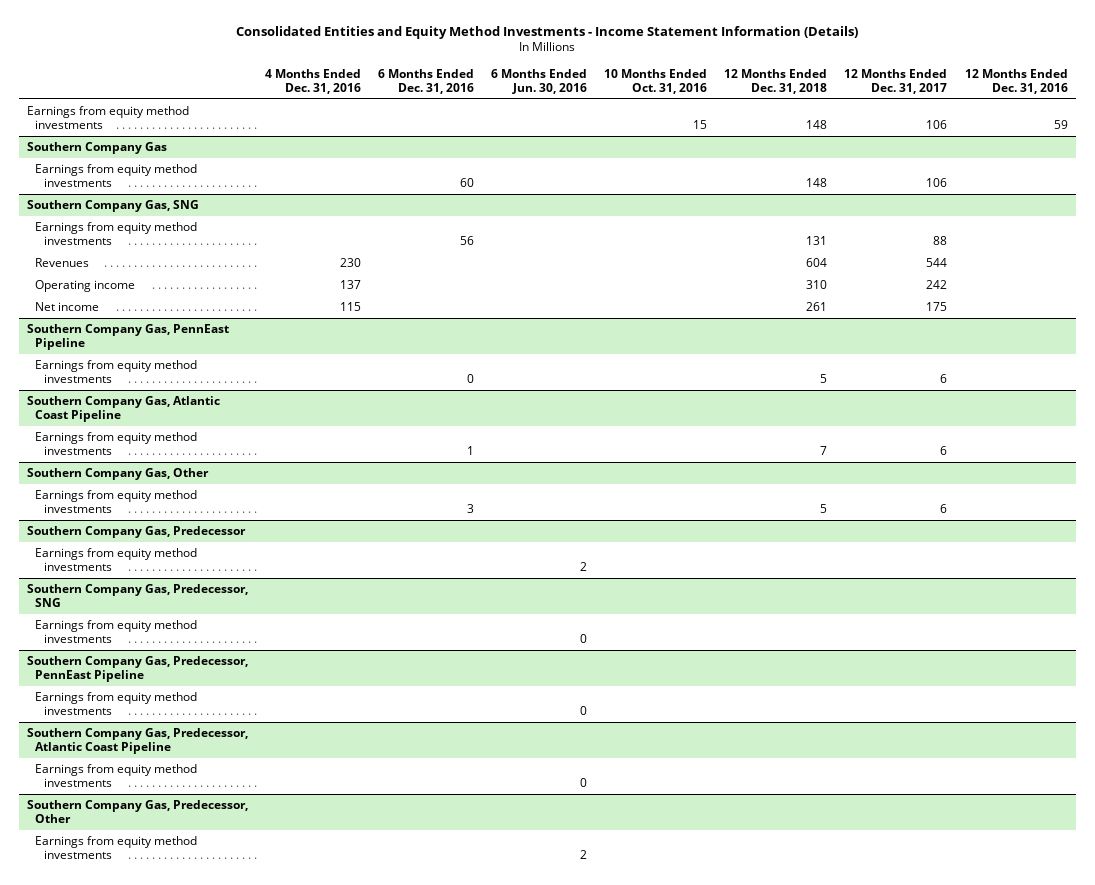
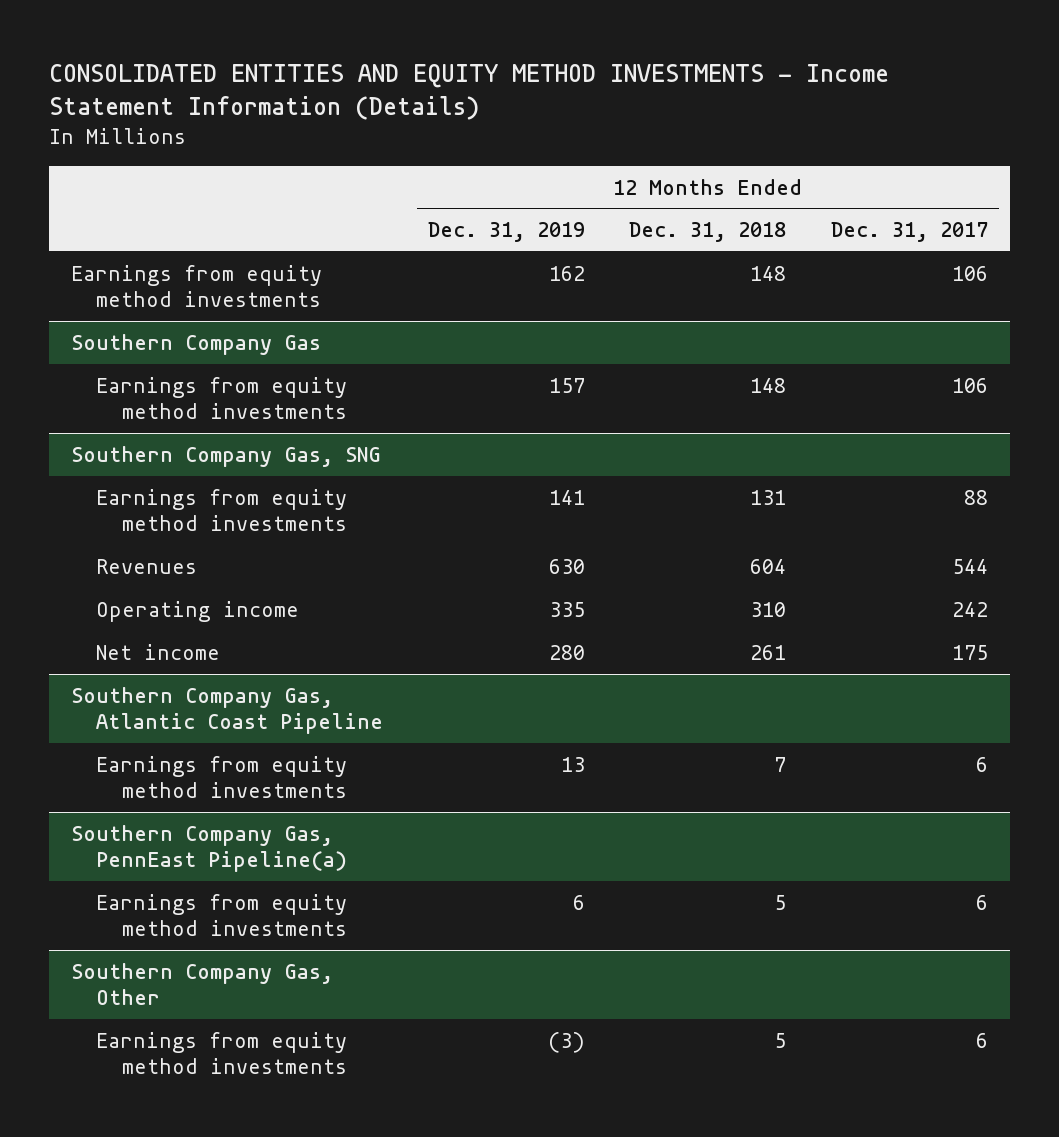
[236,26,859,40] Consolidated Entities and Equity Method Investments - Income Statement Information (Details) -> [48,64,889,121] CONSOLIDATED ENTITIES AND EQUITY METHOD INVESTMENTS - Income Statement Information (Details)
[265,68,362,94] 4 Months Ended Dec. 31, 2016 -> none
[378,68,475,94] 6 Months Ended Dec. 31, 2016 -> none
[491,68,588,94] 6 Months Ended Jun. 30, 2016 -> none
[604,68,708,94] 10 Months Ended Oct. 31, 2016 -> none
[964,68,1068,94] 12 Months Ended Dec. 31, 2016 -> none
none -> [427,222,585,243] Dec. 31, 2019
[27,324,230,351] Southern Company Gas, PennEast Pipeline -> none
[35,360,198,384] Earnings from equity method investments -> none
none -> [71,824,348,872] Southern Company Gas, PennEast Pipeline(a)
none -> [96,893,348,936] Earnings from equity method investments
[27,526,247,539] Southern Company Gas, Predecessor -> none
[35,548,198,572] Earnings from equity method investments -> none
[27,584,249,608] Southern Company Gas, Predecessor, SNG -> none
[35,620,198,644] Earnings from equity method investments -> none
[27,656,249,683] Southern Company Gas, Predecessor, PennEast Pipeline -> none
[35,692,198,716] Earnings from equity method investments -> none
[27,728,249,755] Southern Company Gas, Predecessor, Atlantic Coast Pipeline -> none
[35,764,198,788] Earnings from equity method investments -> none
[27,800,249,824] Southern Company Gas, Predecessor, Other -> none
[35,836,198,860] Earnings from equity method investments -> none

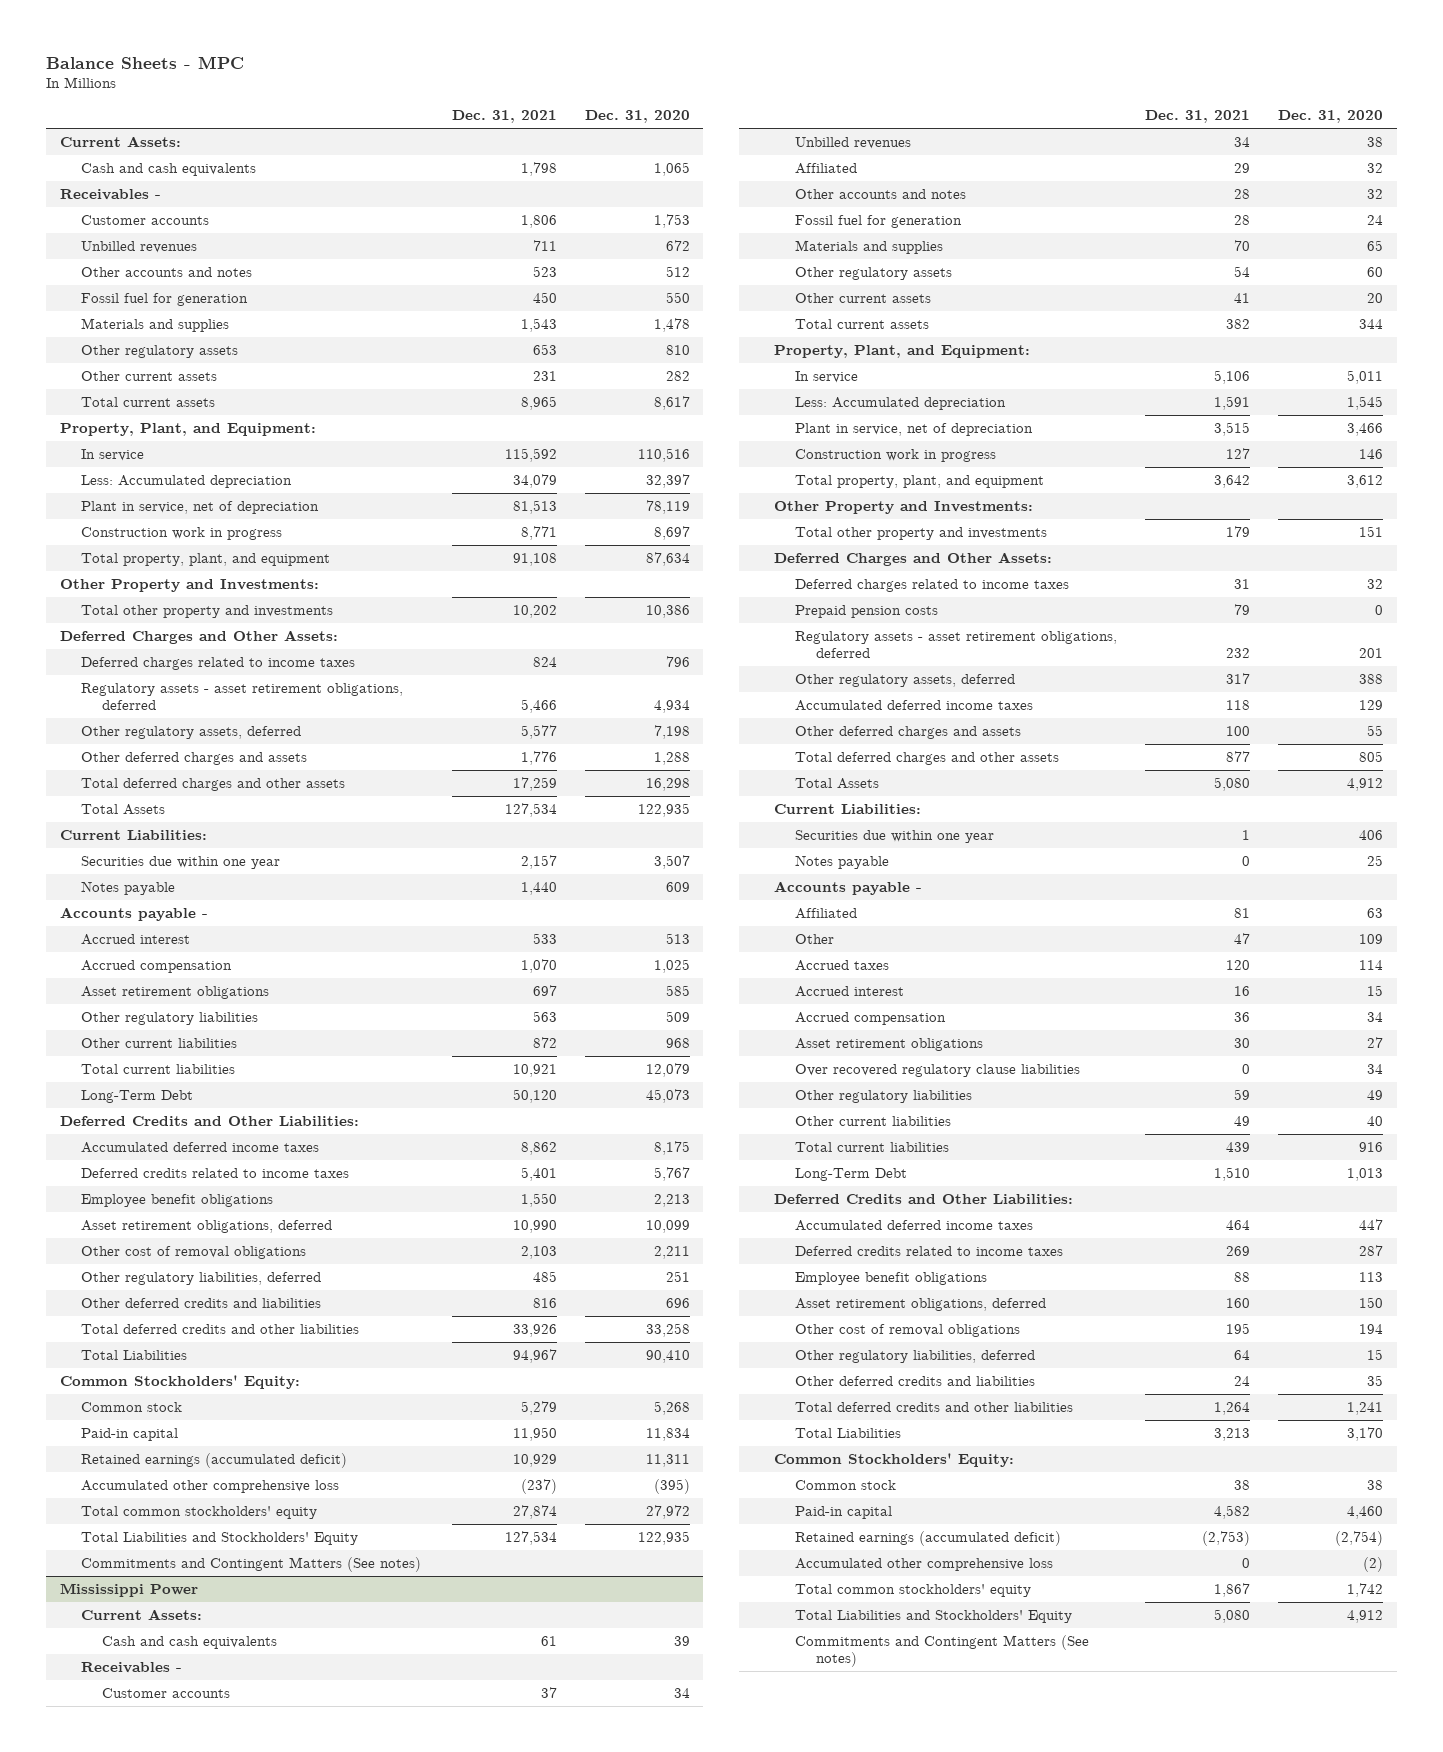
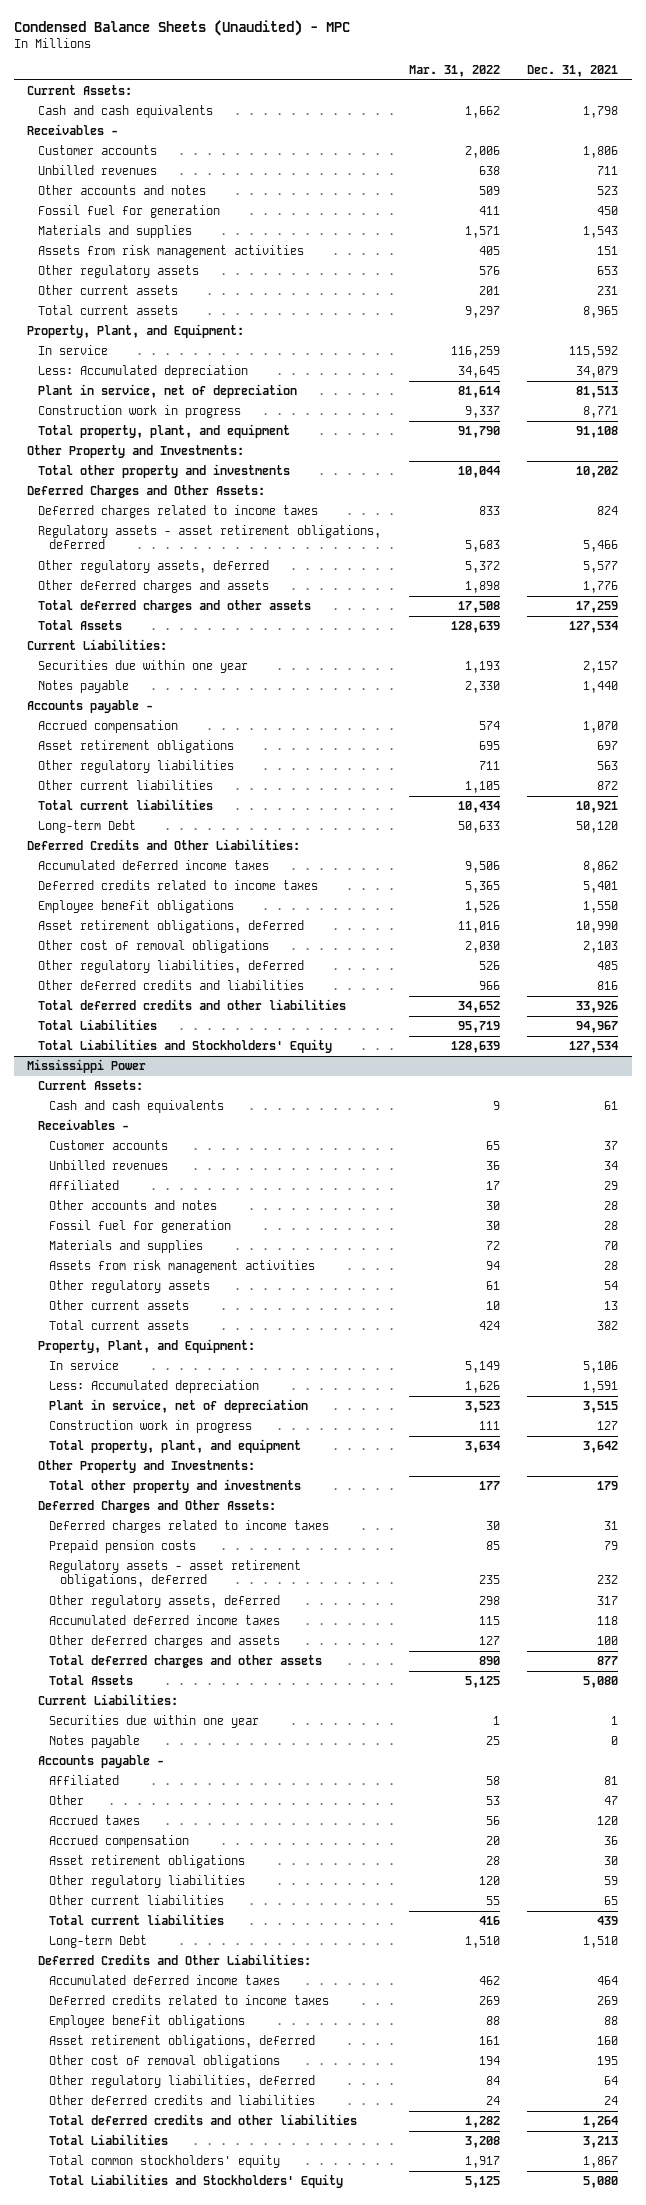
[46,55,245,69] Balance Sheets - MPC -> [13,19,350,36] Condensed Balance Sheets (Unaudited) - MPC
[584,110,690,124] Dec. 31, 2020 -> none
none -> [408,64,500,77] Mar. 31, 2022
none -> [38,245,305,259] Assets from risk management activities
[81,933,191,945] Accrued interest -> none
[81,1089,194,1103] Long-Term Debt -> [38,820,137,834] Long-term Debt
[60,1374,301,1389] Common Stockholders' Equity: -> none
[81,1401,183,1412] Common stock -> none
[81,1427,179,1441] Paid-in capital -> none
[81,1452,348,1468] Retained earnings (accumulated deficit) -> none
[81,1479,340,1493] Accumulated other comprehensive loss -> none
[81,1505,318,1519] Total common stockholders' equity -> none
[81,1556,422,1572] Commitments and Contingent Matters (See notes) -> none
none -> [49,1260,316,1274] Assets from risk management activities
[1234,292,1251,303] 41 -> [604,1301,619,1311] 13
[795,985,905,997] Accrued interest -> none
[795,1063,1081,1077] Over recovered regulatory clause liabilities -> none
[1234,1115,1251,1126] 49 -> [604,1896,619,1906] 65
[795,1167,908,1181] Long-Term Debt -> [49,1935,148,1949] Long-term Debt
[774,1452,1015,1467] Common Stockholders' Equity: -> none
[795,1479,897,1490] Common stock -> none
[795,1505,893,1519] Paid-in capital -> none
[795,1530,1062,1546] Retained earnings (accumulated deficit) -> none
[795,1557,1054,1571] Accumulated other comprehensive loss -> none
[795,1634,1090,1667] Commitments and Contingent Matters (See notes) -> none

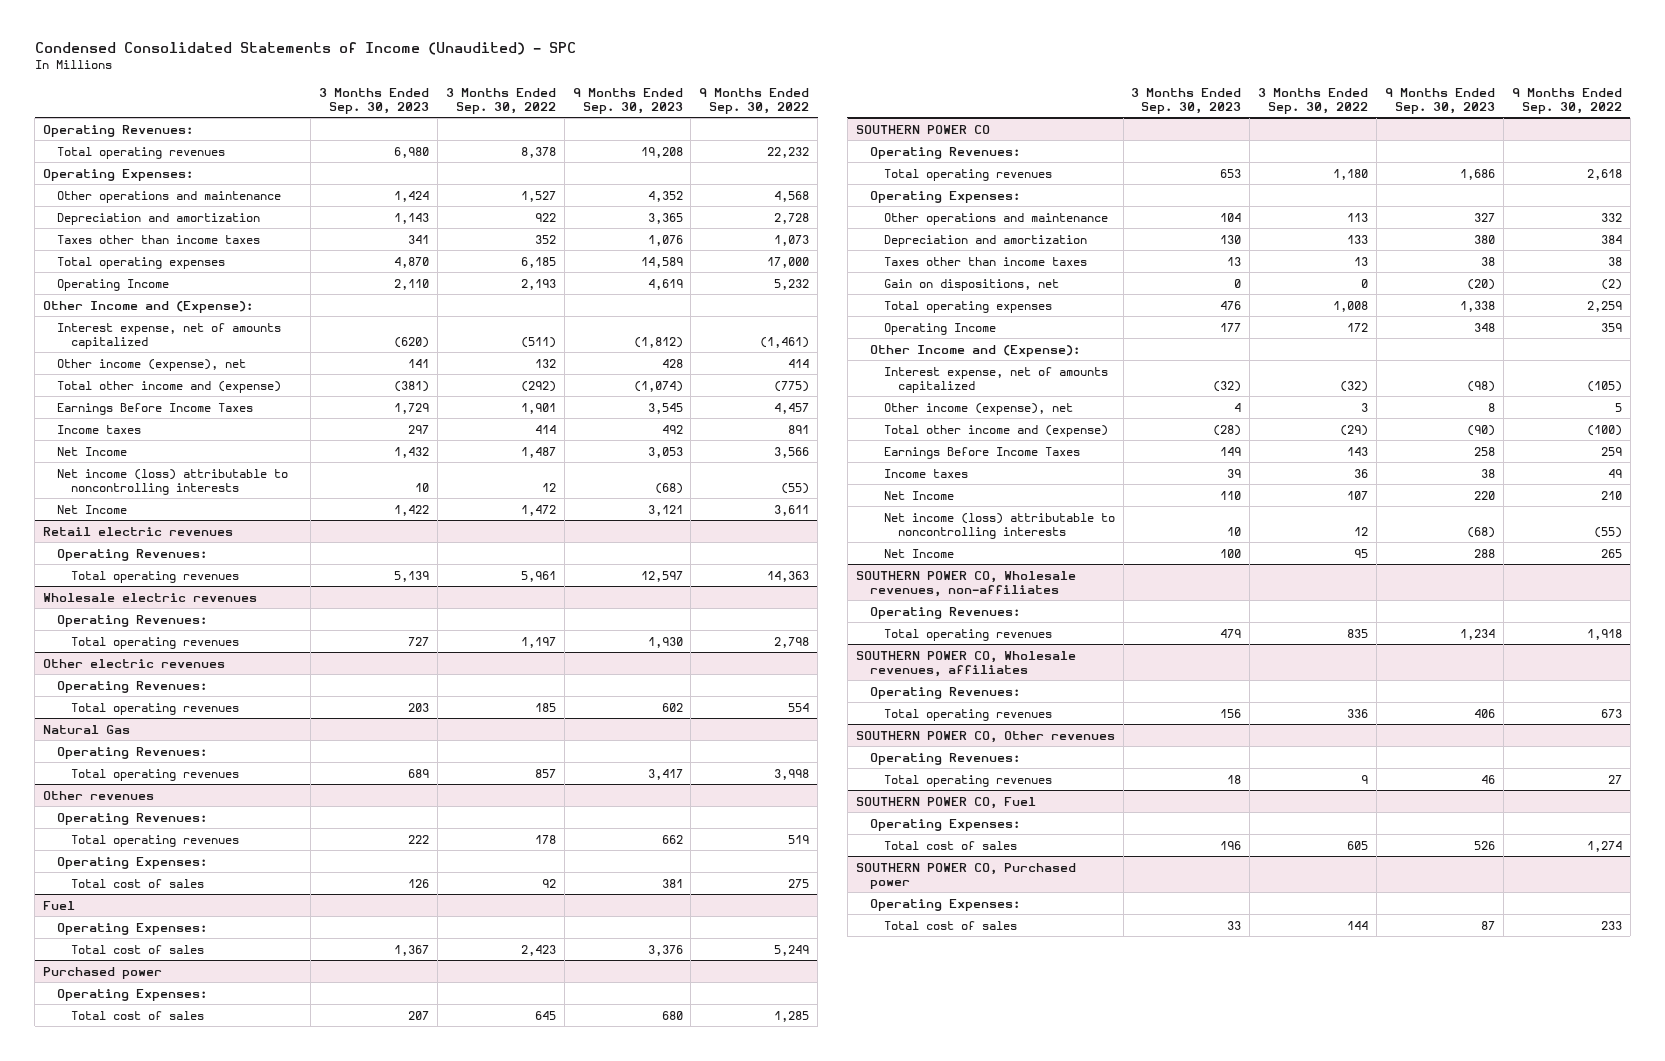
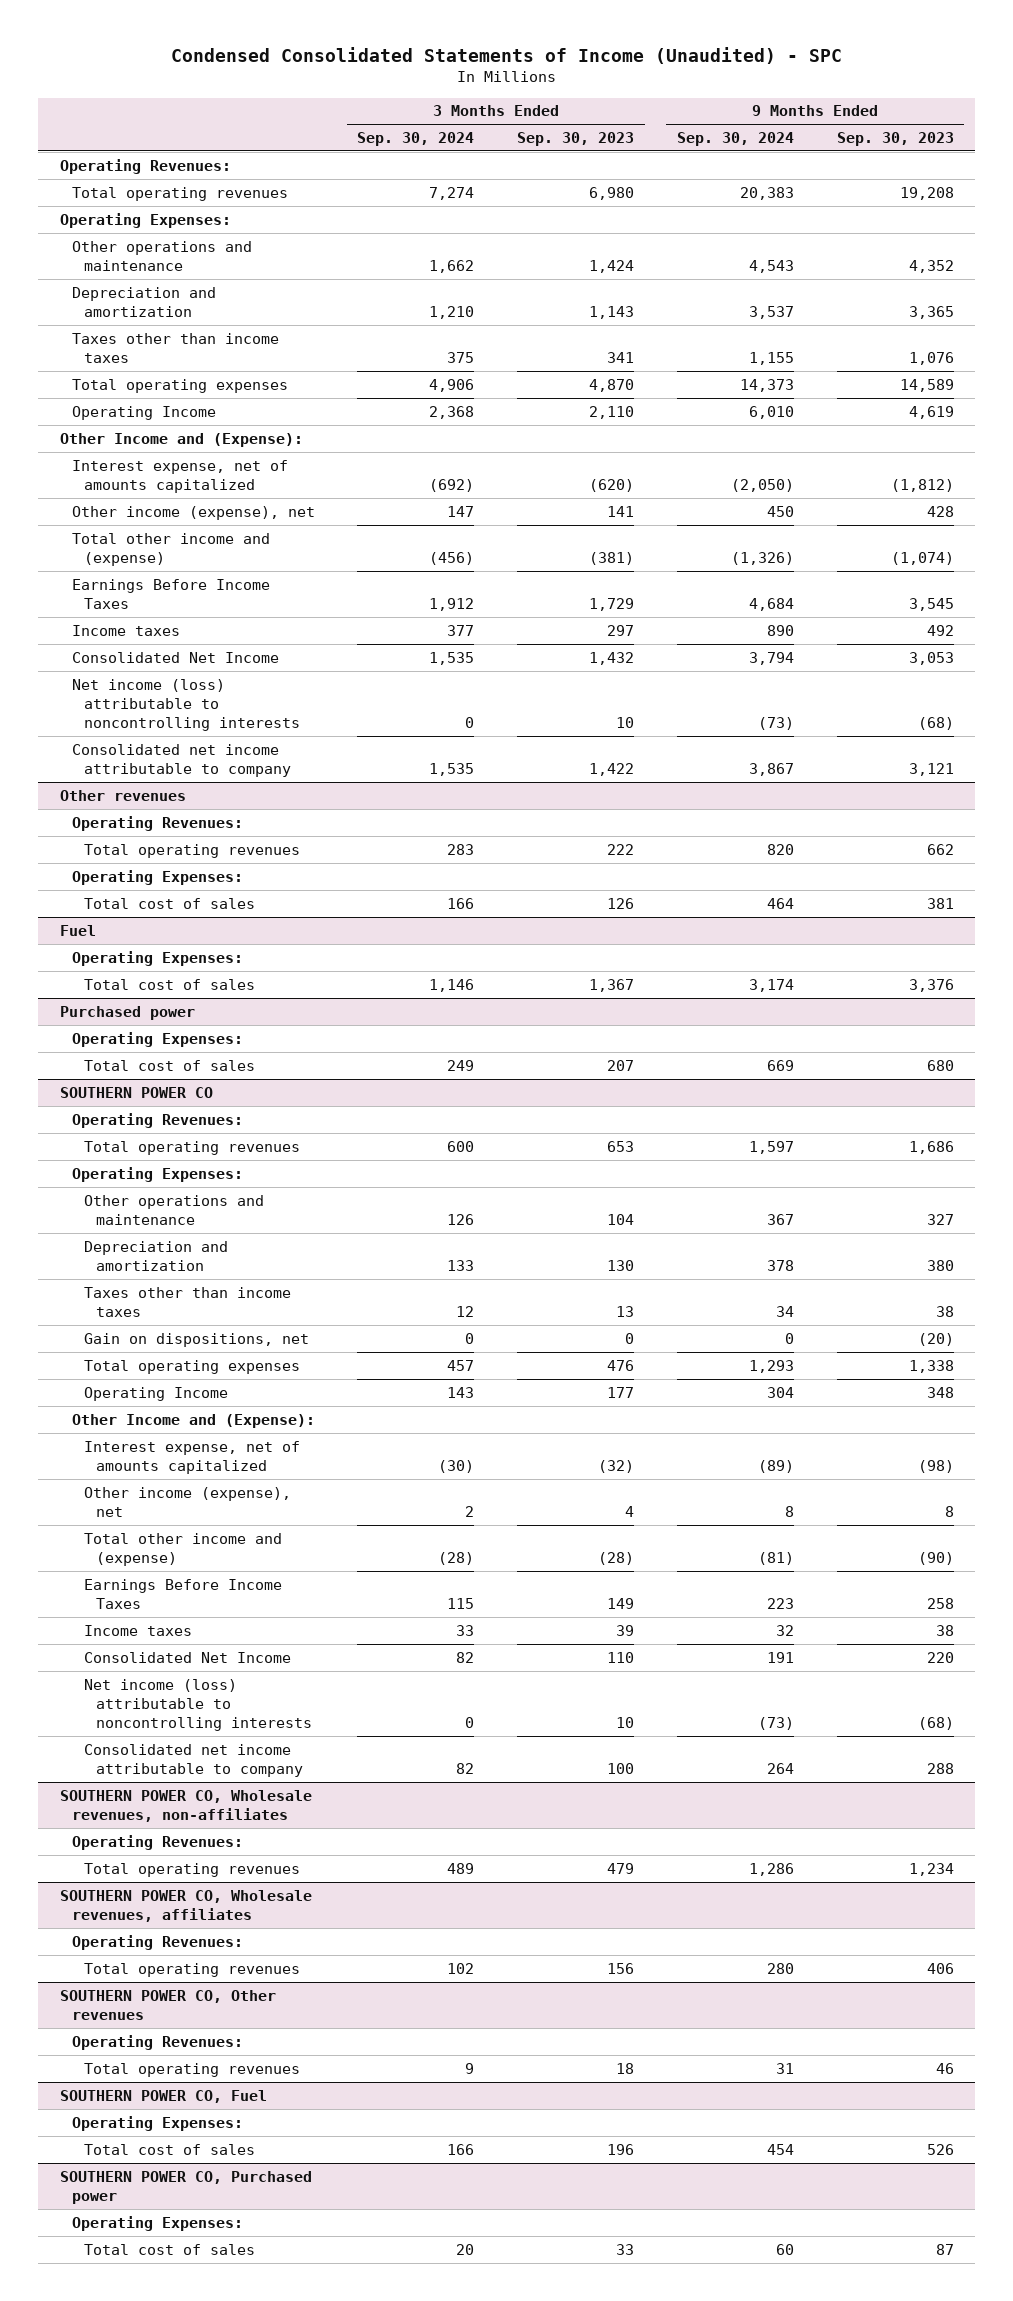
[445,87,556,114] 3 Months Ended Sep. 30, 2022 -> none
[699,87,810,114] 9 Months Ended Sep. 30, 2022 -> none
none -> [357,132,475,147] Sep. 30, 2024
none -> [676,132,794,147] Sep. 30, 2024
[57,446,128,456] Net Income -> [71,651,279,663] Consolidated Net Income
[43,526,234,536] Retail electric revenues -> none
[57,548,208,561] Operating Revenues: -> none
[71,570,240,583] Total operating revenues -> none
[43,592,258,602] Wholesale electric revenues -> none
[57,614,208,627] Operating Revenues: -> none
[71,636,240,649] Total operating revenues -> none
[43,658,226,668] Other electric revenues -> none
[57,680,208,693] Operating Revenues: -> none
[71,702,240,715] Total operating revenues -> none
[43,724,131,734] Natural Gas -> none
[57,746,208,759] Operating Revenues: -> none
[71,768,240,781] Total operating revenues -> none
[57,504,128,514] Net Income -> [71,743,291,778] Consolidated net income attributable to company
[883,490,954,500] Net Income -> [83,1651,291,1663] Consolidated Net Income
[883,548,954,558] Net Income -> [83,1743,303,1778] Consolidated net income attributable to company

